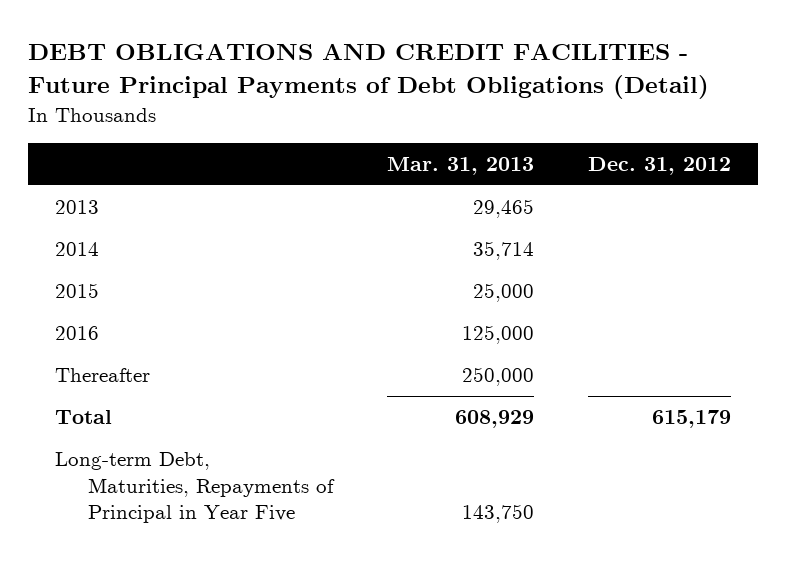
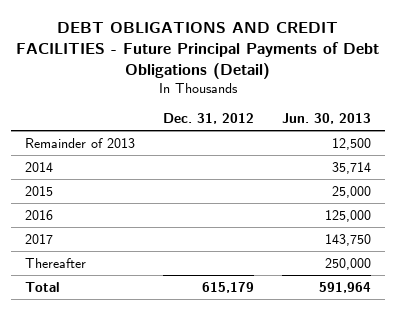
[386,157,534,176] Mar. 31, 2013 -> none
none -> [281,113,371,125] Jun. 30, 2013
[54,200,99,215] 2013 -> [25,137,136,148] Remainder of 2013
none -> [25,233,54,244] 2017
[54,452,335,524] Long-term Debt, Maturities, Repayments of Principal in Year Five -> none

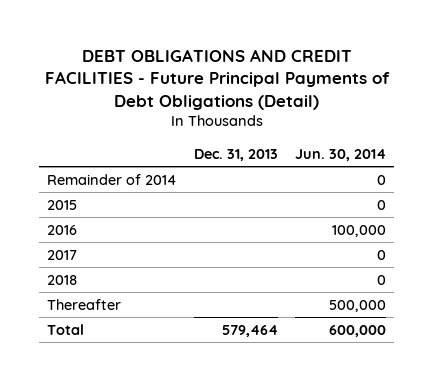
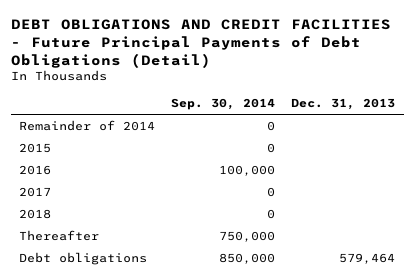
[294,148,386,161] Jun. 30, 2014 -> none
none -> [171,98,276,111] Sep. 30, 2014
[47,323,85,335] Total -> [19,252,148,266] Debt obligations

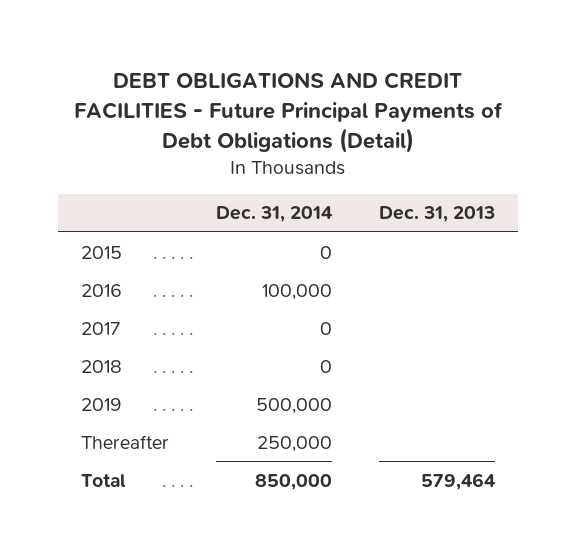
[171,98,276,111] Sep. 30, 2014 -> none
none -> [216,206,334,223] Dec. 31, 2014
[19,120,156,132] Remainder of 2014 -> none
none -> [81,397,123,411] 2019
[19,252,148,266] Debt obligations -> [81,473,127,487] Total

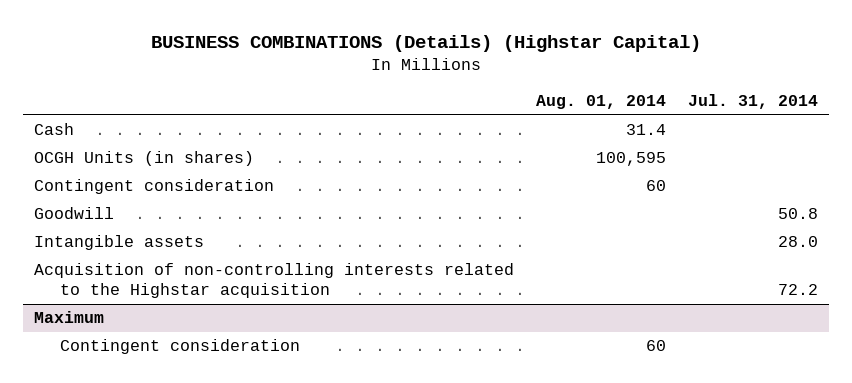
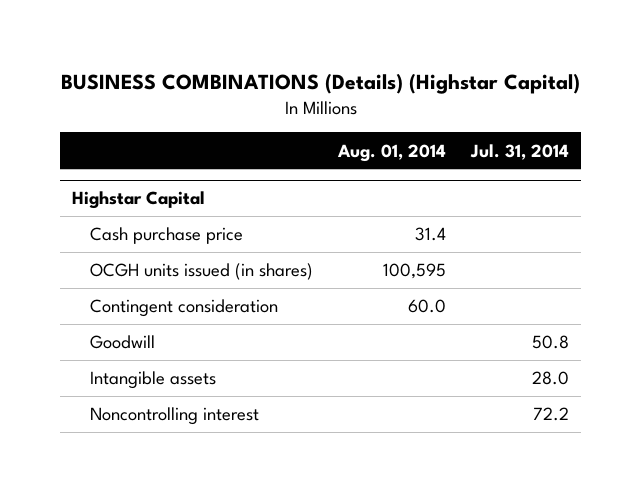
none -> [72,191,206,210] Highstar Capital
[34,123,75,136] Cash -> [90,227,244,245] Cash purchase price
[34,151,255,167] OCGH Units (in shares) -> [90,263,314,281] OCGH units issued (in shares)
[646,180,667,192] 60 -> [408,299,447,314] 60.0
[34,311,105,324] Maximum -> none
[59,339,300,355] Contingent consideration -> none
[34,263,515,299] Acquisition of non-controlling interests related to the Highstar acquisition -> [90,407,260,426] Noncontrolling interest

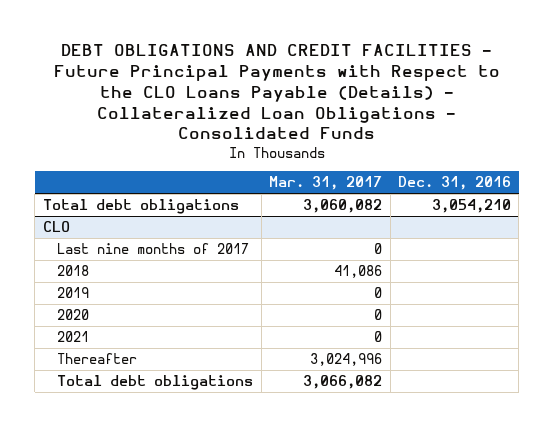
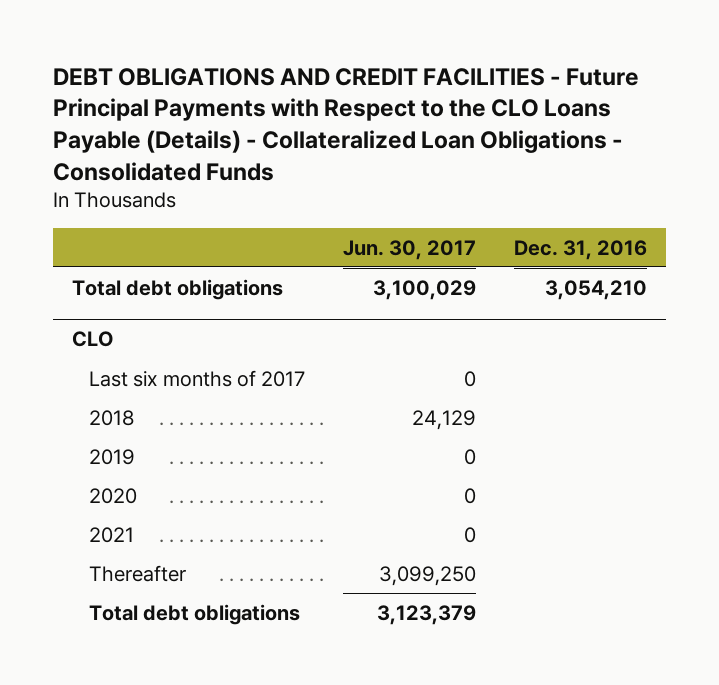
[269,176,383,191] Mar. 31, 2017 -> none
none -> [342,239,476,260] Jun. 30, 2017
[57,243,250,255] Last nine months of 2017 -> [88,369,305,387] Last six months of 2017

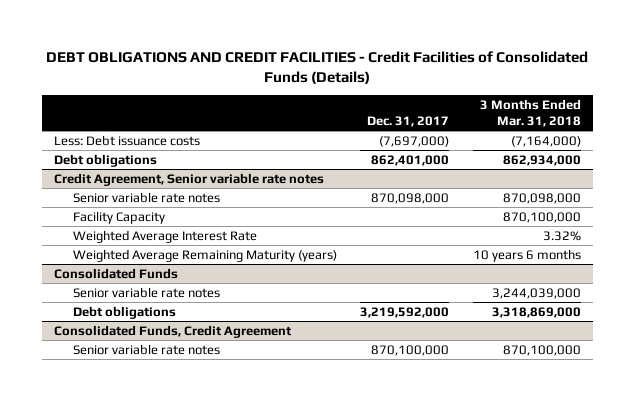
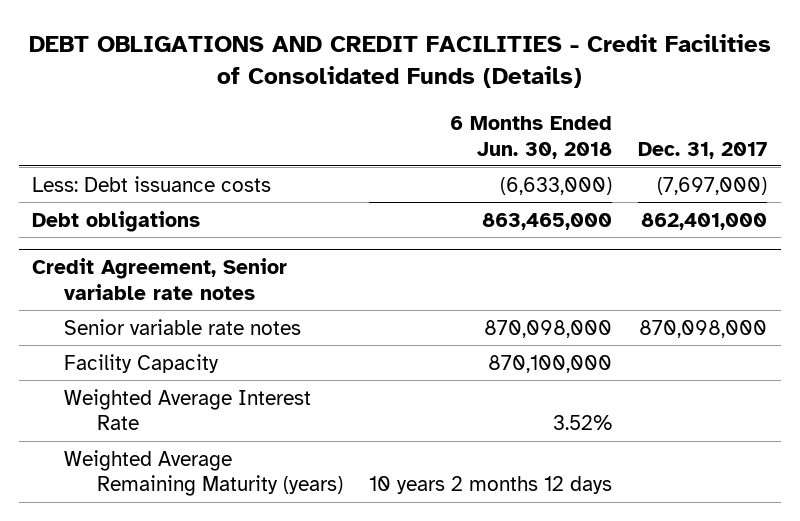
[479,99,581,127] 3 Months Ended Mar. 31, 2018 -> none
none -> [449,115,612,159] 6 Months Ended Jun. 30, 2018
[53,267,178,279] Consolidated Funds -> none
[72,286,220,298] Senior variable rate notes -> none
[72,305,176,319] Debt obligations -> none
[53,324,292,338] Consolidated Funds, Credit Agreement -> none
[72,343,220,355] Senior variable rate notes -> none

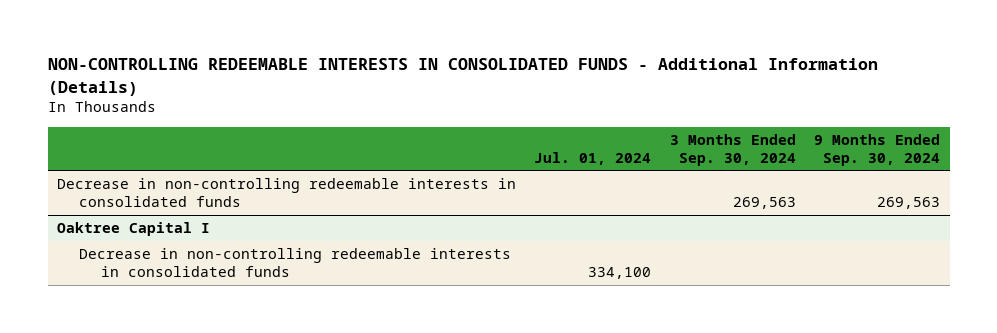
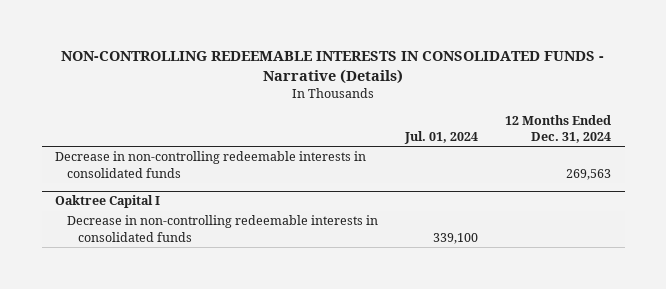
[47,58,878,96] NON-CONTROLLING REDEEMABLE INTERESTS IN CONSOLIDATED FUNDS - Additional Information (Details) -> [61,51,605,84] NON-CONTROLLING REDEEMABLE INTERESTS IN CONSOLIDATED FUNDS - Narrative (Details)
[669,133,796,166] 3 Months Ended Sep. 30, 2024 -> none
[814,133,941,166] 9 Months Ended Sep. 30, 2024 -> none
none -> [505,114,612,143] 12 Months Ended Dec. 31, 2024
[588,267,652,280] 334,100 -> [432,232,478,244] 339,100

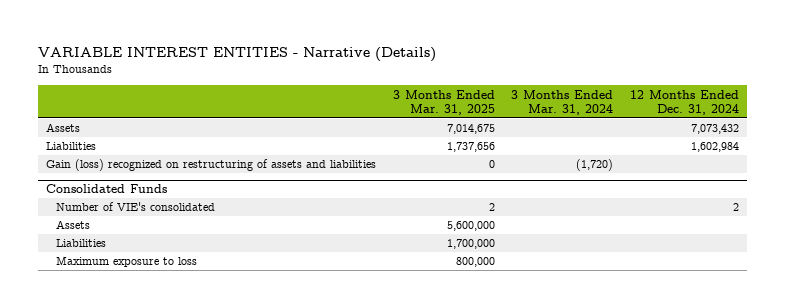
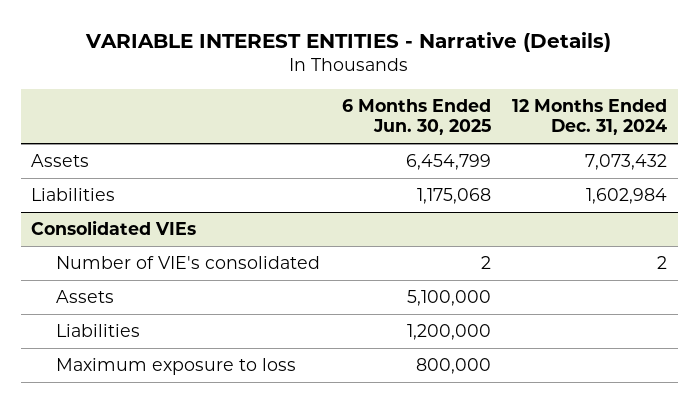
[392,89,495,115] 3 Months Ended Mar. 31, 2025 -> none
[511,89,614,115] 3 Months Ended Mar. 31, 2024 -> none
none -> [341,98,491,136] 6 Months Ended Jun. 30, 2025
[46,159,377,172] Gain (loss) recognized on restructuring of assets and liabilities -> none
[46,184,168,194] Consolidated Funds -> [31,220,197,236] Consolidated VIEs

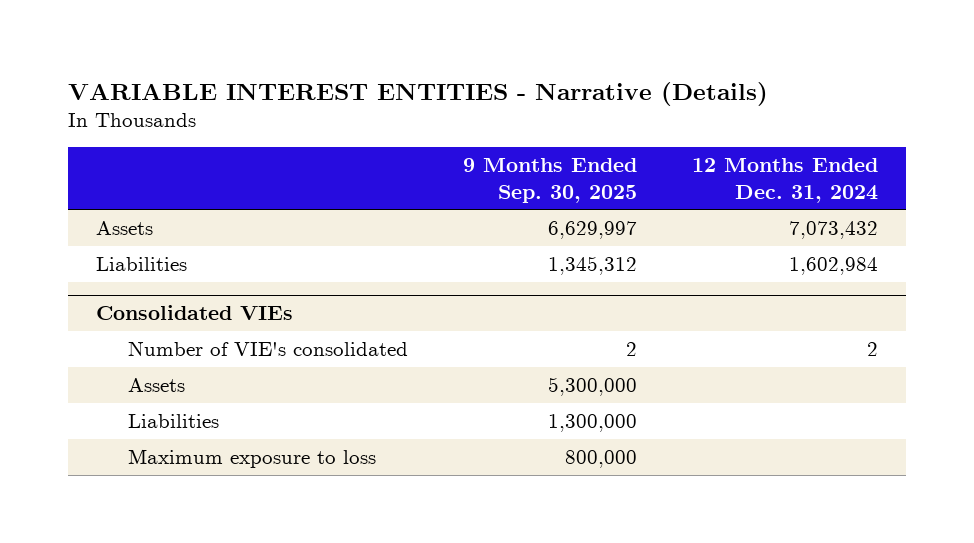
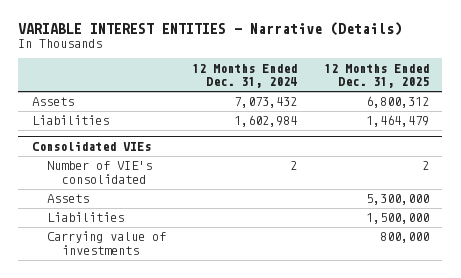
[463,158,638,203] 9 Months Ended Sep. 30, 2025 -> none
none -> [324,63,430,89] 12 Months Ended Dec. 31, 2025
[127,448,376,468] Maximum exposure to loss -> [46,231,166,255] Carrying value of investments

